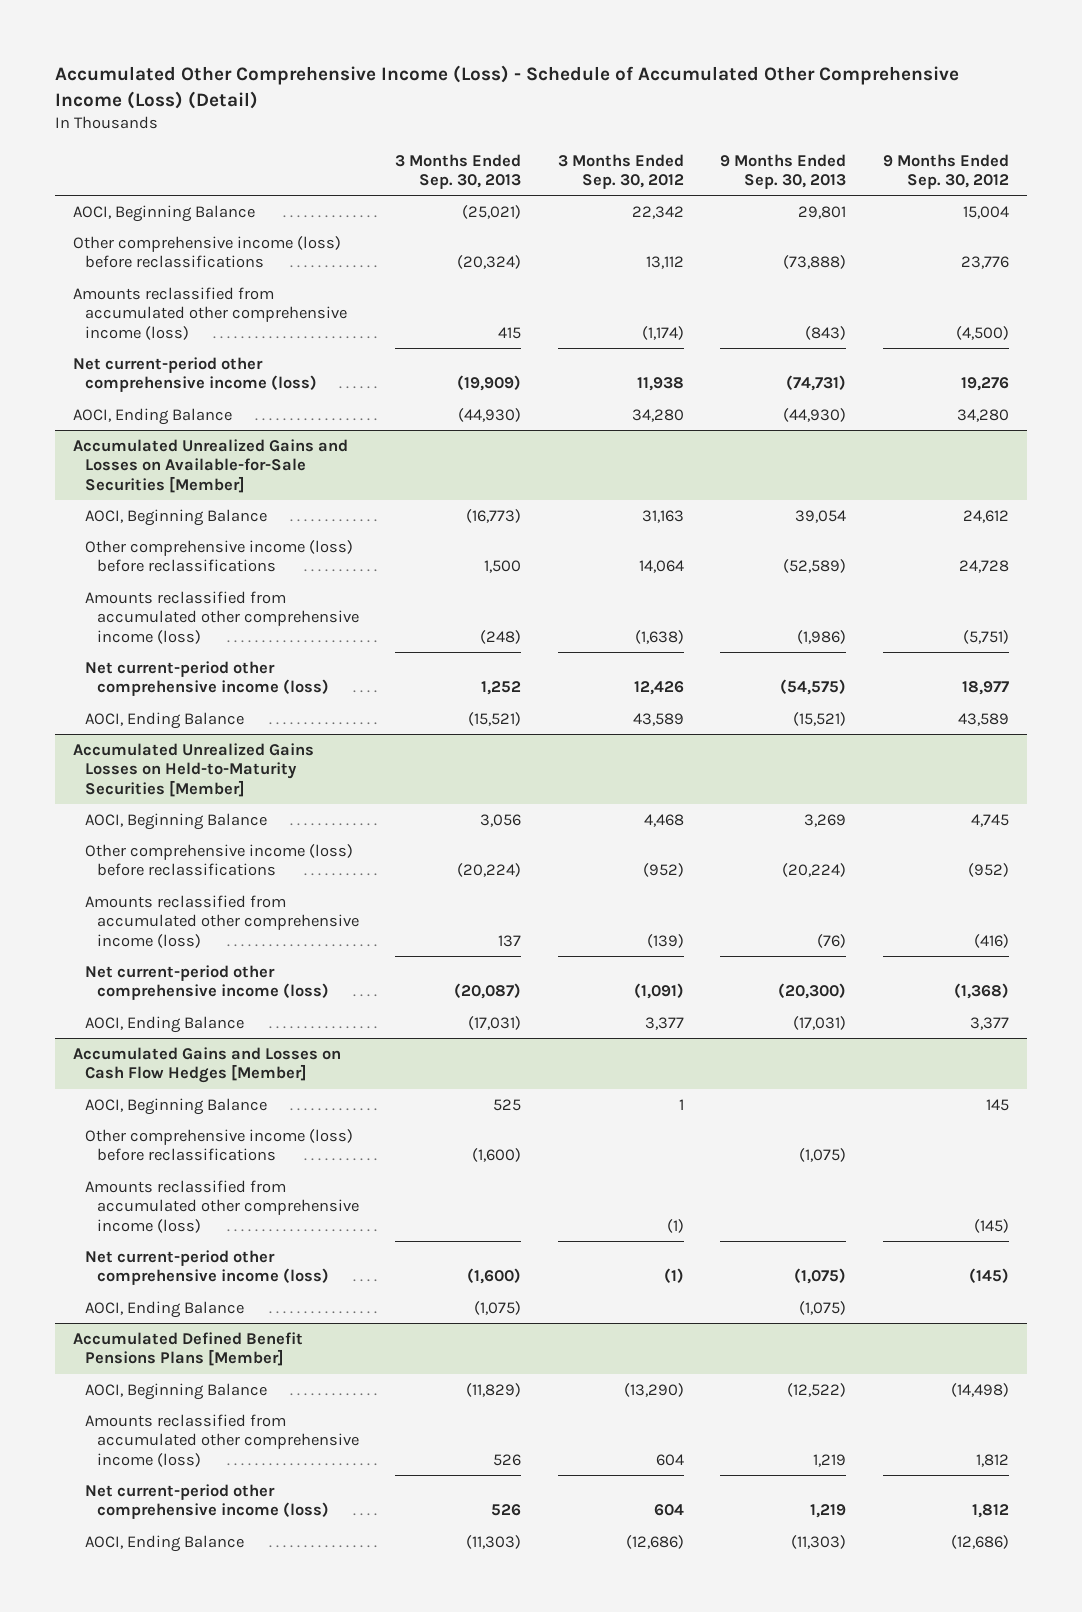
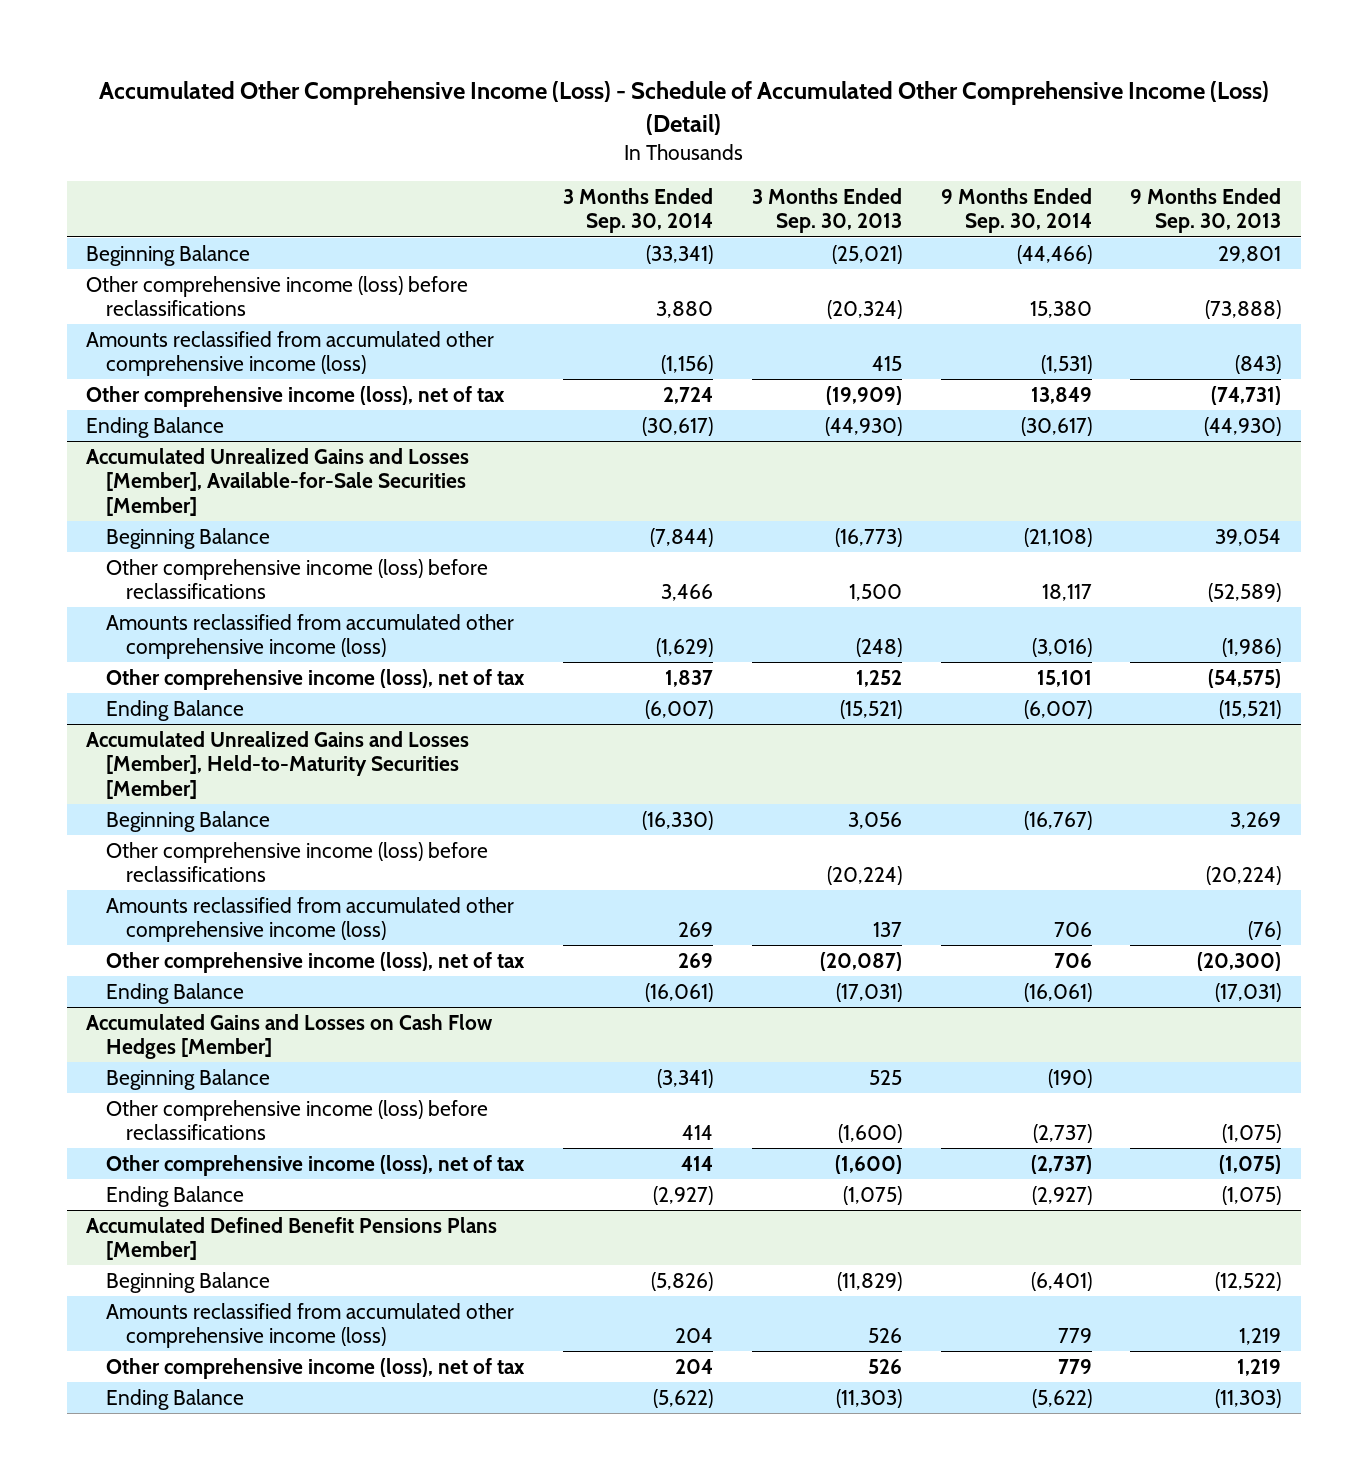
[557,153,684,190] 3 Months Ended Sep. 30, 2012 -> none
[882,153,1009,190] 9 Months Ended Sep. 30, 2012 -> none
none -> [562,187,713,234] 3 Months Ended Sep. 30, 2014
none -> [940,187,1092,234] 9 Months Ended Sep. 30, 2014
[72,204,255,222] AOCI, Beginning Balance -> [86,244,251,266] Beginning Balance
[72,356,317,393] Net current-period other comprehensive income (loss) -> [86,385,506,407] Other comprehensive income (loss), net of tax
[72,407,232,425] AOCI, Ending Balance -> [86,416,225,438] Ending Balance
[72,438,348,493] Accumulated Unrealized Gains and Losses on Available-for-Sale Securities [Member] -> [86,447,470,516] Accumulated Unrealized Gains and Losses [Member], Available-for-Sale Securities [Member]
[84,508,267,526] AOCI, Beginning Balance -> [106,527,271,549] Beginning Balance
[84,660,329,697] Net current-period other comprehensive income (loss) -> [106,668,526,690] Other comprehensive income (loss), net of tax
[84,711,244,729] AOCI, Ending Balance -> [106,699,245,721] Ending Balance
[72,742,314,797] Accumulated Unrealized Gains Losses on Held-to-Maturity Securities [Member] -> [86,730,470,799] Accumulated Unrealized Gains and Losses [Member], Held-to-Maturity Securities [Member]
[84,812,267,830] AOCI, Beginning Balance -> [106,810,271,832] Beginning Balance
[84,964,329,1001] Net current-period other comprehensive income (loss) -> [106,951,526,973] Other comprehensive income (loss), net of tax
[84,1015,244,1033] AOCI, Ending Balance -> [106,982,245,1004] Ending Balance
[84,1097,267,1115] AOCI, Beginning Balance -> [106,1068,271,1090] Beginning Balance
[84,1179,359,1233] Amounts reclassified from accumulated other comprehensive income (loss) -> none
[84,1249,329,1286] Net current-period other comprehensive income (loss) -> [106,1154,526,1176] Other comprehensive income (loss), net of tax
[84,1300,244,1318] AOCI, Ending Balance -> [106,1185,245,1207] Ending Balance
[84,1382,267,1400] AOCI, Beginning Balance -> [106,1271,271,1293] Beginning Balance
[84,1483,329,1520] Net current-period other comprehensive income (loss) -> [106,1357,526,1379] Other comprehensive income (loss), net of tax
[84,1534,244,1552] AOCI, Ending Balance -> [106,1388,245,1410] Ending Balance

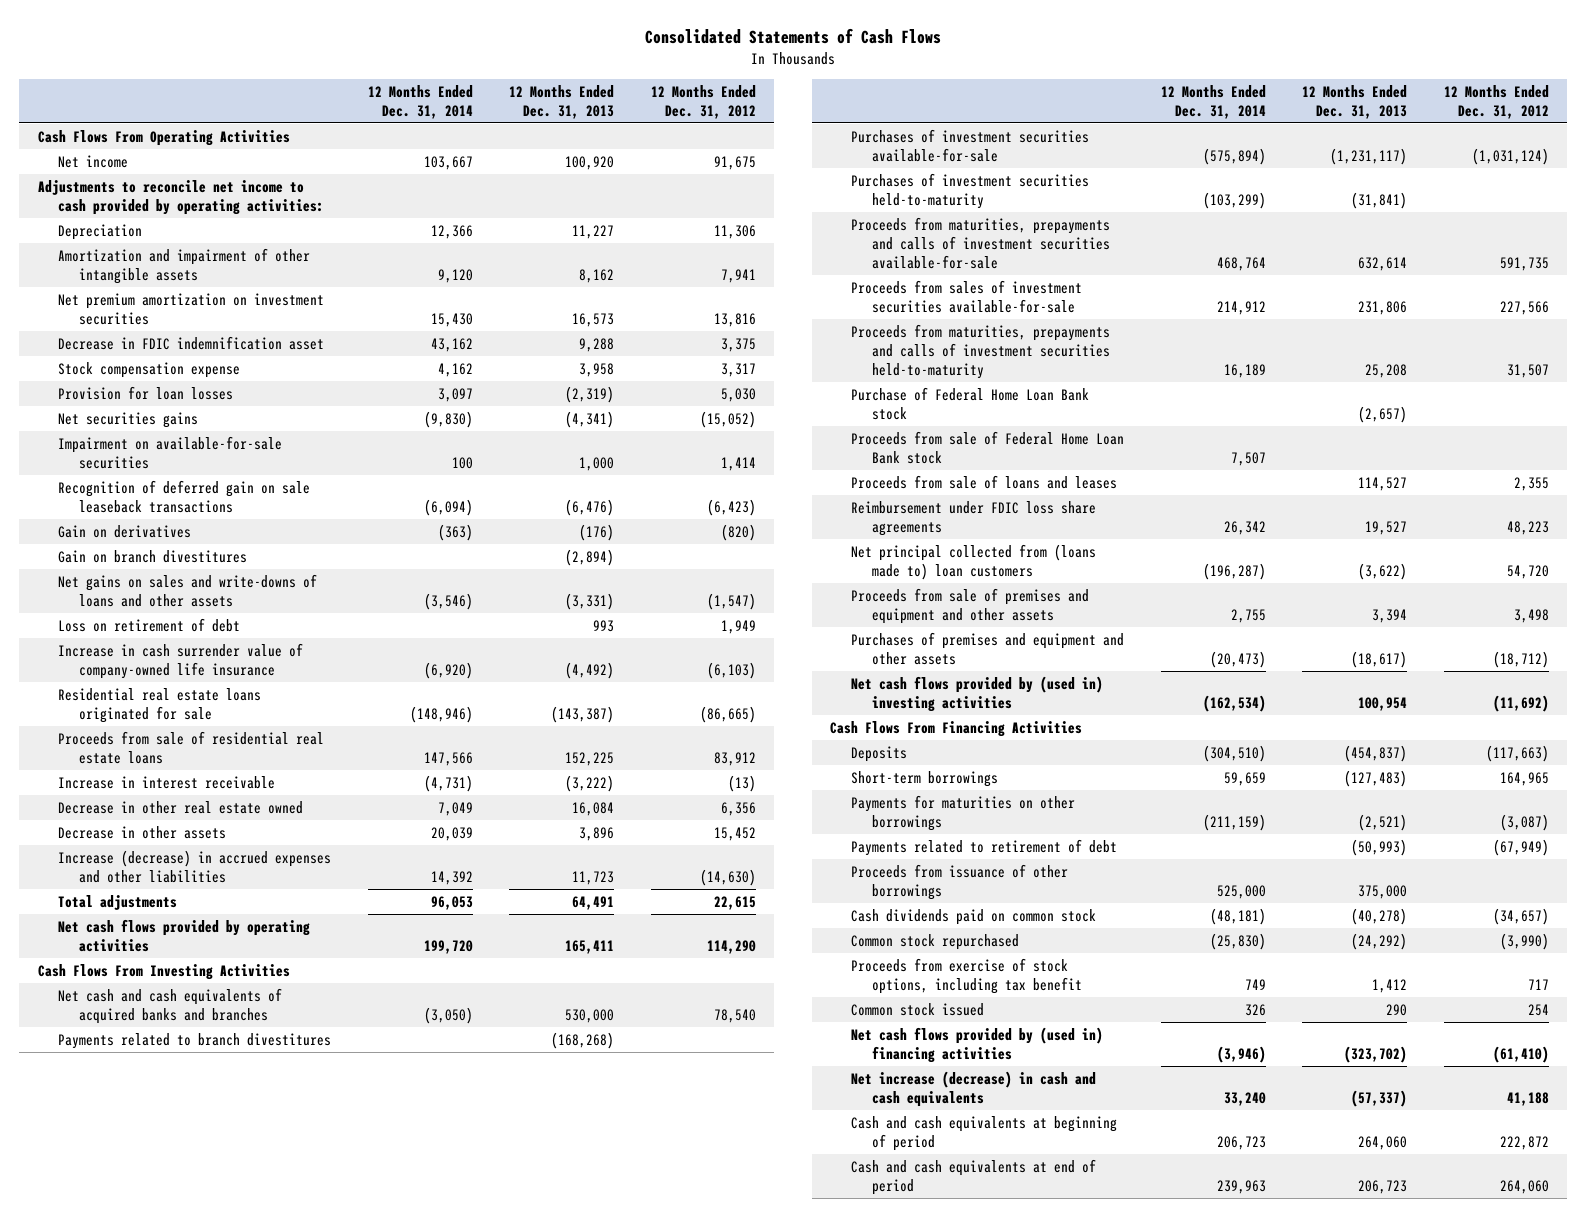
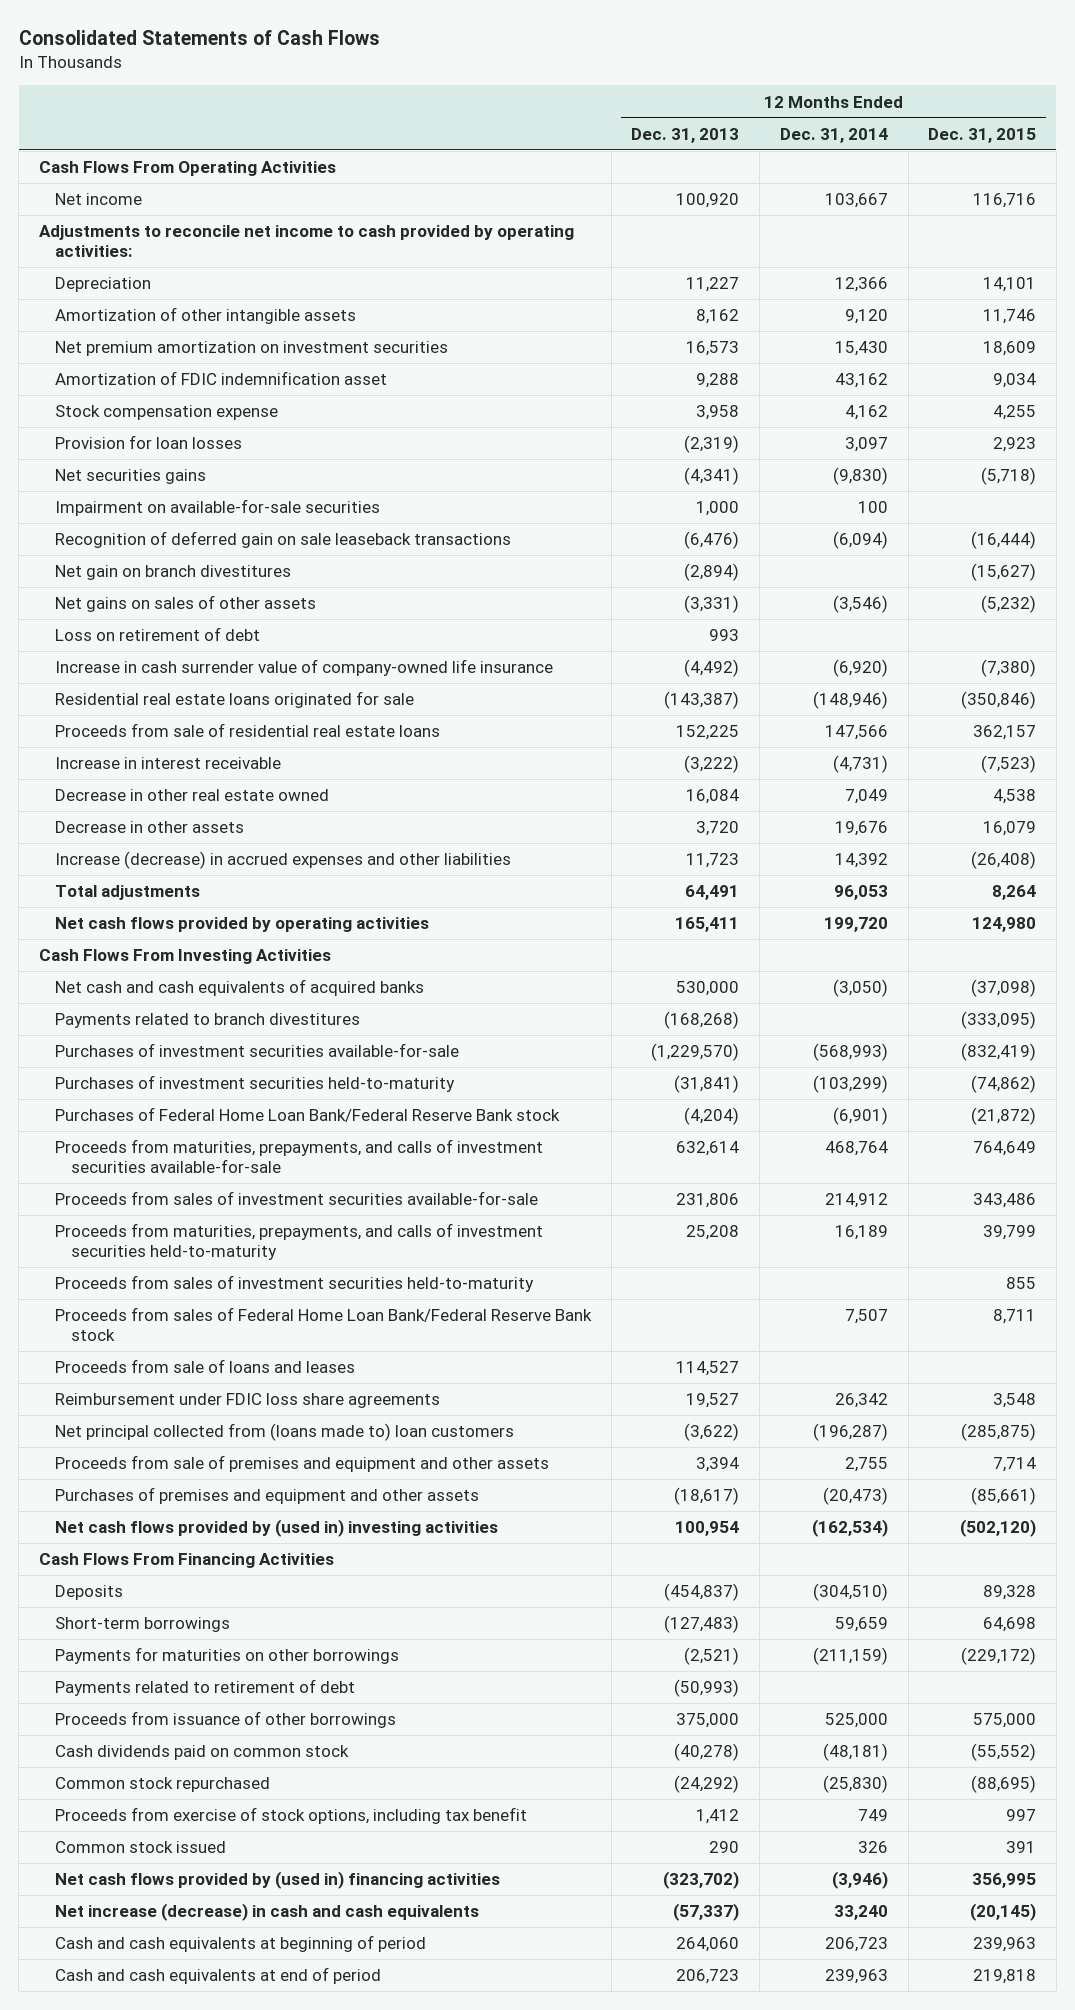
[650,84,756,119] 12 Months Ended Dec. 31, 2012 -> none
none -> [928,127,1037,143] Dec. 31, 2015
[58,247,311,284] Amortization and impairment of other intangible assets -> [55,307,357,325] Amortization of other intangible assets
[58,335,325,350] Decrease in FDIC indemnification asset -> [55,371,388,386] Amortization of FDIC indemnification asset
[58,524,192,538] Gain on derivatives -> none
[58,549,248,563] Gain on branch divestitures -> [55,565,292,581] Net gain on branch divestitures
[58,573,318,607] Net gains on sales and write-downs of loans and other assets -> [55,595,317,613] Net gains on sales of other assets
[430,826,473,841] 20,039 -> [834,821,888,837] 19,676
[579,826,615,841] 3,896 -> [696,821,740,837] 3,720
[58,987,283,1024] Net cash and cash equivalents of acquired banks and branches -> [55,979,425,997] Net cash and cash equivalents of acquired banks
[1202,147,1266,165] (575,894) -> [812,1043,888,1062] (568,993)
[1330,147,1408,165] (1,231,117) -> [651,1043,740,1062] (1,229,570)
none -> [55,1107,561,1123] Purchases of Federal Home Loan Bank/Federal Reserve Bank stock
[851,216,1111,269] Proceeds from maturities, prepayments and calls of investment securities available-for-sale -> [55,1139,544,1173] Proceeds from maturities, prepayments, and calls of investment securities available-for-sale
[851,386,1090,420] Purchase of Federal Home Loan Bank stock -> none
[851,323,1111,379] Proceeds from maturities, prepayments and calls of investment securities held-to-maturity -> [55,1223,544,1260] Proceeds from maturities, prepayments, and calls of investment securities held-to-maturity
none -> [55,1275,535,1293] Proceeds from sales of investment securities held-to-maturity
[851,430,1125,464] Proceeds from sale of Federal Home Loan Bank stock -> [55,1307,593,1341] Proceeds from sales of Federal Home Loan Bank/Federal Reserve Bank stock

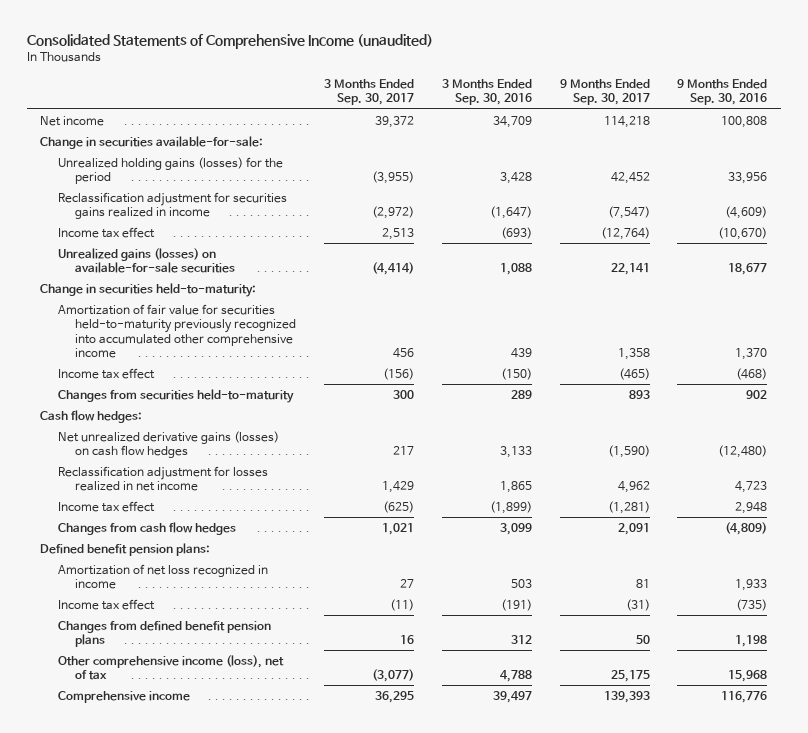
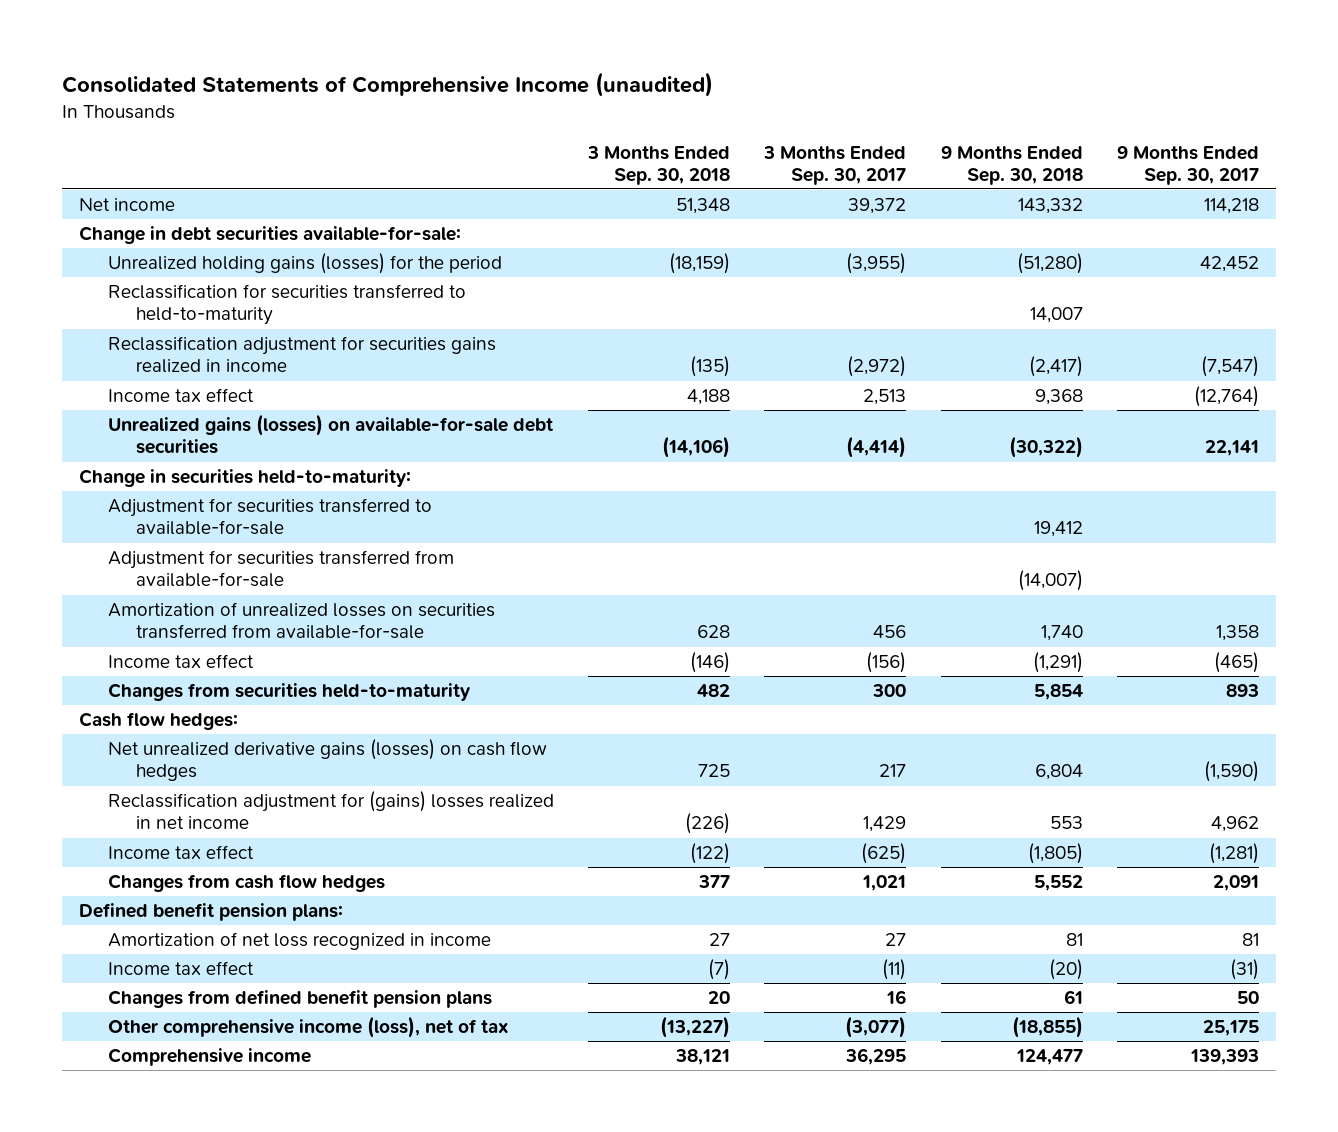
[441,79,532,106] 3 Months Ended Sep. 30, 2016 -> none
[677,79,768,106] 9 Months Ended Sep. 30, 2016 -> none
none -> [586,145,730,185] 3 Months Ended Sep. 30, 2018
none -> [940,145,1083,185] 9 Months Ended Sep. 30, 2018
[40,135,264,149] Change in securities available-for-sale: -> [79,226,462,245] Change in debt securities available-for-sale:
none -> [107,284,466,326] Reclassification for securities transferred to held-to-maturity
[57,247,236,274] Unrealized gains (losses) on available-for-sale securities -> [107,414,553,455] Unrealized gains (losses) on available-for-sale debt securities
none -> [107,498,432,536] Adjustment for securities transferred to available-for-sale
none -> [107,550,454,588] Adjustment for securities transferred from available-for-sale
[57,303,297,358] Amortization of fair value for securities held-to-maturity previously recognized into accumulated other comprehensive income -> [107,602,495,640] Amortization of unrealized losses on securities transferred from available-for-sale
[57,465,268,492] Reclassification adjustment for losses realized in net income -> [107,791,554,830] Reclassification adjustment for (gains) losses realized in net income

